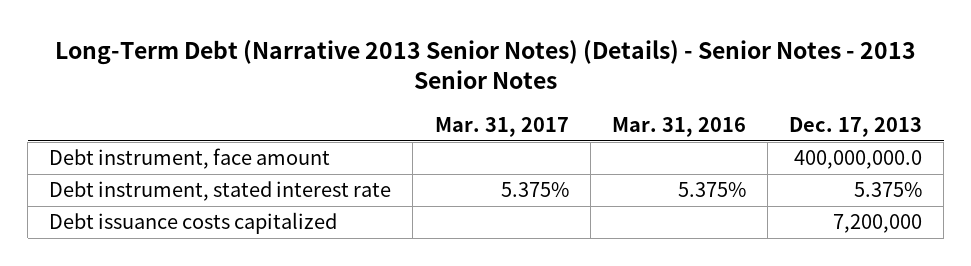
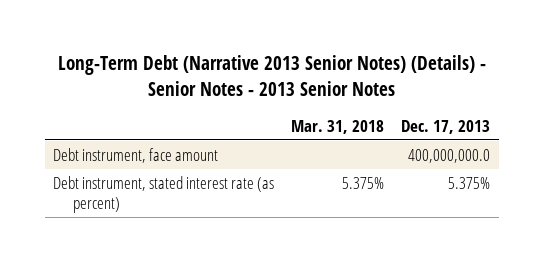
[434,117,569,138] Mar. 31, 2017 -> none
[611,117,746,138] Mar. 31, 2016 -> none
none -> [291,119,385,134] Mar. 31, 2018
[49,212,338,235] Debt issuance costs capitalized -> none
[49,181,392,202] Debt instrument, stated interest rate -> [53,175,275,213] Debt instrument, stated interest rate (as percent)

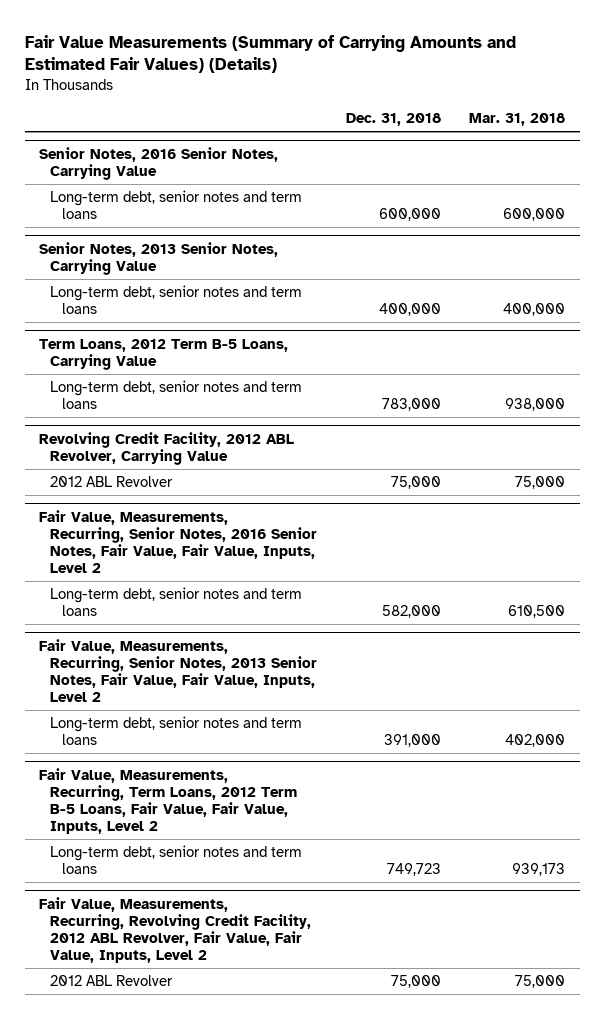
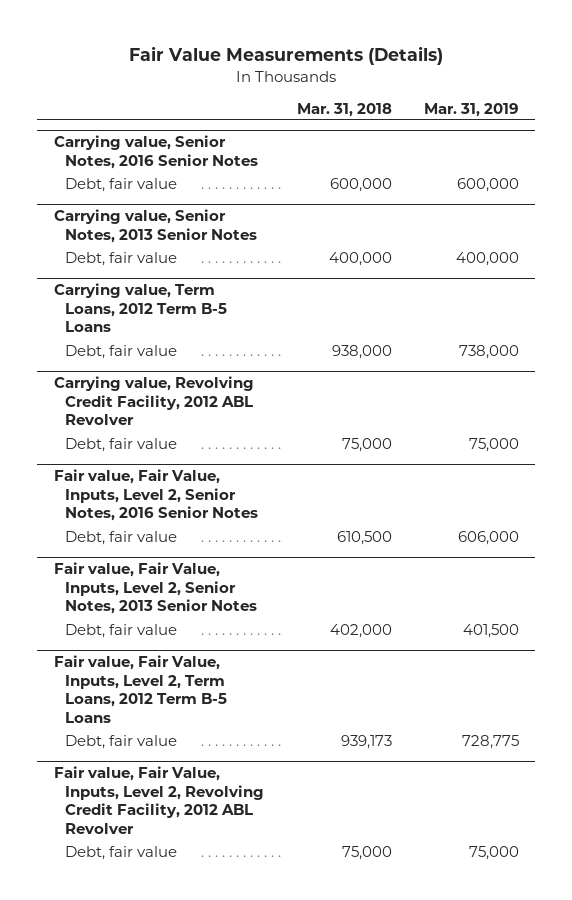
[25,34,517,74] Fair Value Measurements (Summary of Carrying Amounts and Estimated Fair Values) (Details) -> [129,46,444,66] Fair Value Measurements (Details)
[345,112,441,126] Dec. 31, 2018 -> none
none -> [423,102,519,117] Mar. 31, 2019
[50,476,174,488] 2012 ABL Revolver -> none
[50,716,303,746] Long-term debt, senior notes and term loans -> none
[50,975,174,987] 2012 ABL Revolver -> none
[39,146,279,180] Senior Notes, 2016 Senior Notes, Carrying Value -> [53,135,259,169] Carrying value, Senior Notes, 2016 Senior Notes
[50,190,303,220] Long-term debt, senior notes and term loans -> [65,177,178,192] Debt, fair value
[39,241,279,275] Senior Notes, 2013 Senior Notes, Carrying Value -> [53,209,258,243] Carrying value, Senior Notes, 2013 Senior Notes
[50,285,303,315] Long-term debt, senior notes and term loans -> [65,251,178,266] Debt, fair value
[39,338,289,370] Term Loans, 2012 Term B-5 Loans, Carrying Value -> [53,283,228,333] Carrying value, Term Loans, 2012 Term B-5 Loans
[50,380,303,410] Long-term debt, senior notes and term loans -> [65,344,178,359] Debt, fair value
[39,431,295,465] Revolving Credit Facility, 2012 ABL Revolver, Carrying Value -> [53,376,254,426] Carrying value, Revolving Credit Facility, 2012 ABL Revolver
none -> [65,437,178,452] Debt, fair value
[39,509,318,573] Fair Value, Measurements, Recurring, Senior Notes, 2016 Senior Notes, Fair Value, Fair Value, Inputs, Level 2 -> [53,469,259,522] Fair value, Fair Value, Inputs, Level 2, Senior Notes, 2016 Senior Notes
[50,587,303,617] Long-term debt, senior notes and term loans -> [65,530,178,545] Debt, fair value
[39,638,318,702] Fair Value, Measurements, Recurring, Senior Notes, 2013 Senior Notes, Fair Value, Fair Value, Inputs, Level 2 -> [53,562,258,615] Fair value, Fair Value, Inputs, Level 2, Senior Notes, 2013 Senior Notes
none -> [65,623,178,638] Debt, fair value
[39,767,298,834] Fair Value, Measurements, Recurring, Term Loans, 2012 Term B-5 Loans, Fair Value, Fair Value, Inputs, Level 2 -> [53,655,228,724] Fair value, Fair Value, Inputs, Level 2, Term Loans, 2012 Term B-5 Loans
[50,845,303,875] Long-term debt, senior notes and term loans -> [65,734,178,749] Debt, fair value
[39,896,312,963] Fair Value, Measurements, Recurring, Revolving Credit Facility, 2012 ABL Revolver, Fair Value, Fair Value, Inputs, Level 2 -> [53,766,265,835] Fair value, Fair Value, Inputs, Level 2, Revolving Credit Facility, 2012 ABL Revolver
none -> [65,845,178,860] Debt, fair value

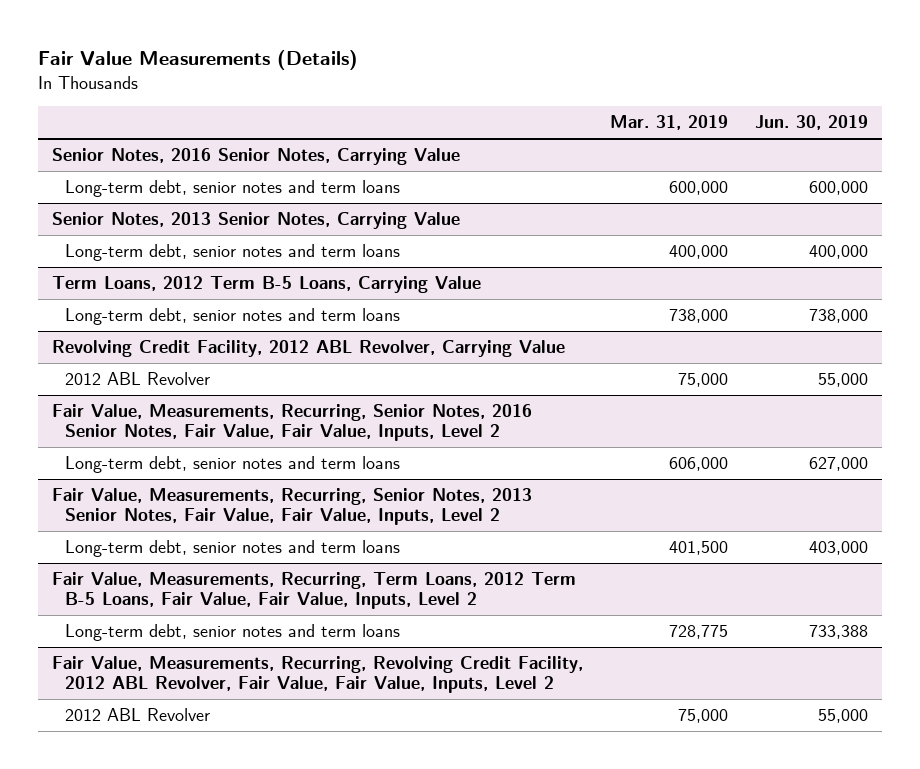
[296,102,392,117] Mar. 31, 2018 -> none
none -> [755,115,869,131] Jun. 30, 2019
[65,437,178,452] Debt, fair value -> none
[65,530,178,545] Debt, fair value -> none
[65,845,178,860] Debt, fair value -> none
[53,135,259,169] Carrying value, Senior Notes, 2016 Senior Notes -> [51,147,460,165] Senior Notes, 2016 Senior Notes, Carrying Value
[65,177,178,192] Debt, fair value -> [64,179,400,197] Long-term debt, senior notes and term loans
[53,209,258,243] Carrying value, Senior Notes, 2013 Senior Notes -> [51,211,460,229] Senior Notes, 2013 Senior Notes, Carrying Value
[65,251,178,266] Debt, fair value -> [64,243,400,261] Long-term debt, senior notes and term loans
[53,283,228,333] Carrying value, Term Loans, 2012 Term B-5 Loans -> [51,275,481,293] Term Loans, 2012 Term B-5 Loans, Carrying Value
[65,344,178,359] Debt, fair value -> [64,307,400,325] Long-term debt, senior notes and term loans
[53,376,254,426] Carrying value, Revolving Credit Facility, 2012 ABL Revolver -> [51,339,565,357] Revolving Credit Facility, 2012 ABL Revolver, Carrying Value
none -> [64,371,210,385] 2012 ABL Revolver
[53,469,259,522] Fair value, Fair Value, Inputs, Level 2, Senior Notes, 2016 Senior Notes -> [51,403,532,442] Fair Value, Measurements, Recurring, Senior Notes, 2016 Senior Notes, Fair Value, Fair Value, Inputs, Level 2
none -> [64,455,400,473] Long-term debt, senior notes and term loans
[53,562,258,615] Fair value, Fair Value, Inputs, Level 2, Senior Notes, 2013 Senior Notes -> [51,487,532,526] Fair Value, Measurements, Recurring, Senior Notes, 2013 Senior Notes, Fair Value, Fair Value, Inputs, Level 2
[65,623,178,638] Debt, fair value -> [64,539,400,557] Long-term debt, senior notes and term loans
[53,655,228,724] Fair value, Fair Value, Inputs, Level 2, Term Loans, 2012 Term B-5 Loans -> [51,571,576,610] Fair Value, Measurements, Recurring, Term Loans, 2012 Term B-5 Loans, Fair Value, Fair Value, Inputs, Level 2
[65,734,178,749] Debt, fair value -> [64,623,400,641] Long-term debt, senior notes and term loans
[53,766,265,835] Fair value, Fair Value, Inputs, Level 2, Revolving Credit Facility, 2012 ABL Revolver -> [51,655,583,694] Fair Value, Measurements, Recurring, Revolving Credit Facility, 2012 ABL Revolver, Fair Value, Fair Value, Inputs, Level 2
none -> [64,707,210,721] 2012 ABL Revolver

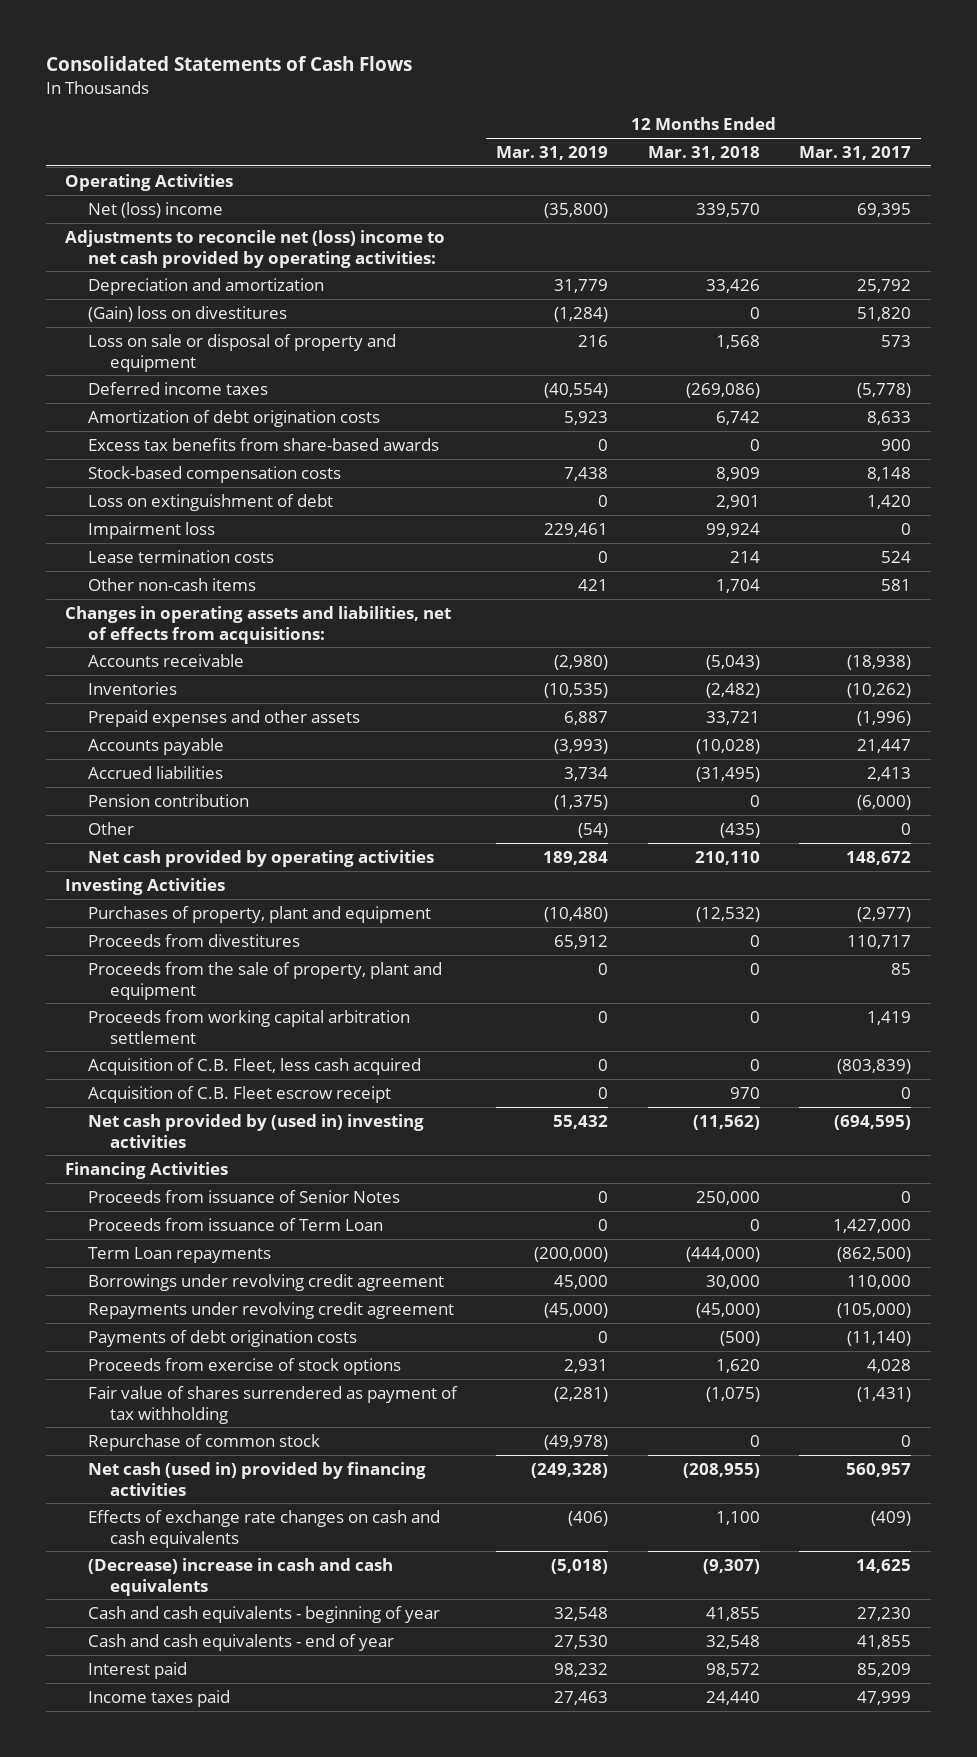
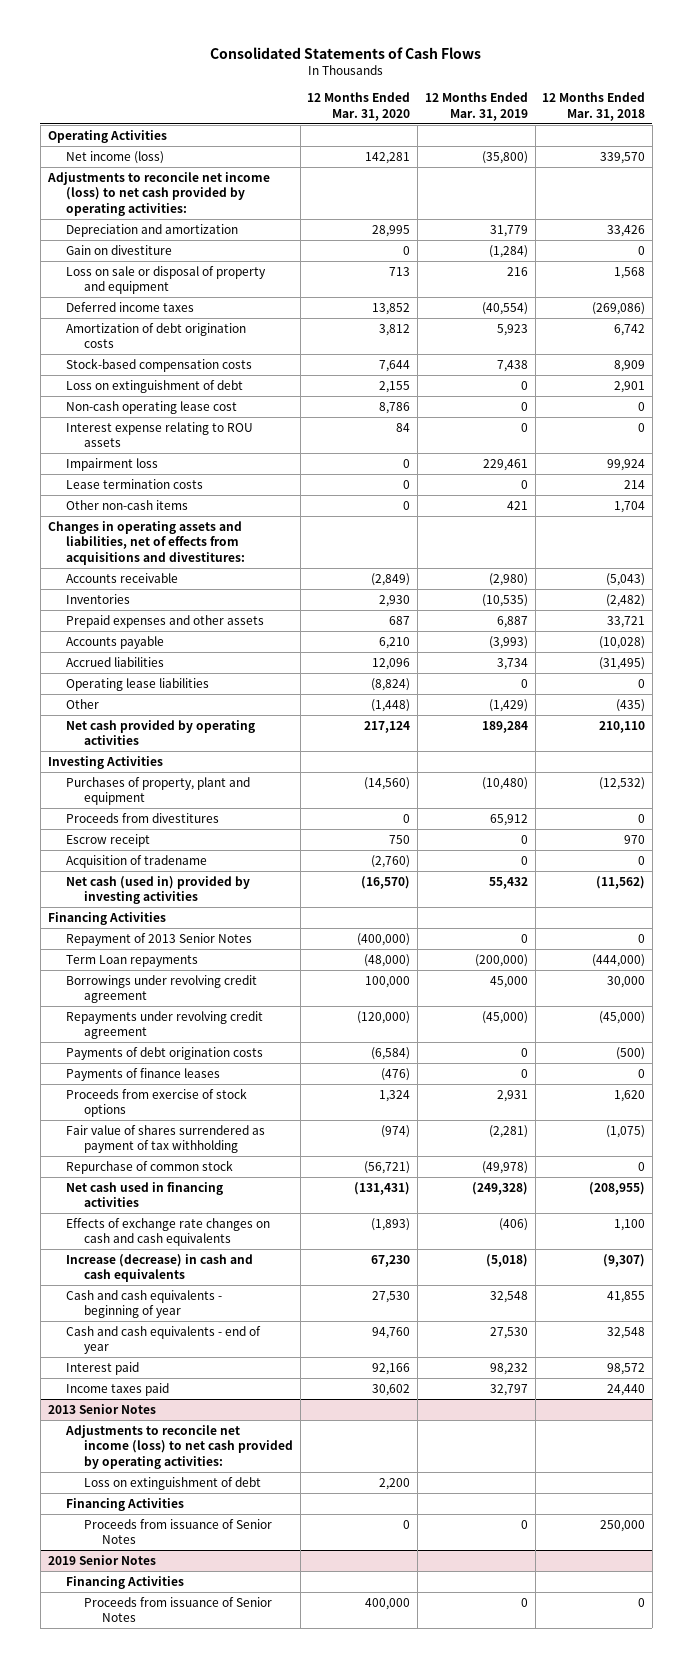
[799,145,912,160] Mar. 31, 2017 -> none
none -> [307,92,411,121] 12 Months Ended Mar. 31, 2020
[87,201,223,218] Net (loss) income -> [65,150,164,164] Net income (loss)
[65,229,446,268] Adjustments to reconcile net (loss) income to net cash provided by operating activities: -> [46,171,270,216] Adjustments to reconcile net income (loss) to net cash provided by operating activities:
[87,305,287,322] (Gain) loss on divestitures -> [65,244,172,255] Gain on divestiture
[87,437,439,451] Excess tax benefits from share-based awards -> none
none -> [65,400,237,414] Non-cash operating lease cost
none -> [65,421,253,448] Interest expense relating to ROU assets
[65,605,452,644] Changes in operating assets and liabilities, net of effects from acquisitions: -> [47,520,245,565] Changes in operating assets and liabilities, net of effects from acquisitions and divestitures:
[87,793,249,807] Pension contribution -> none
none -> [65,677,209,691] Operating lease liabilities
[578,822,609,838] (54) -> [488,698,528,712] (1,429)
[87,961,442,1000] Proceeds from the sale of property, plant and equipment -> none
[87,1009,410,1044] Proceeds from working capital arbitration settlement -> none
[87,1057,421,1075] Acquisition of C.B. Fleet, less cash acquired -> none
[87,1085,391,1103] Acquisition of C.B. Fleet escrow receipt -> none
none -> [65,833,150,847] Escrow receipt
none -> [65,854,207,868] Acquisition of tradename
[87,1113,424,1148] Net cash provided by (used in) investing activities -> [65,875,250,905] Net cash (used in) provided by investing activities
[87,1189,400,1203] Proceeds from issuance of Senior Notes -> none
[87,1217,383,1231] Proceeds from issuance of Term Loan -> none
none -> [65,932,252,946] Repayment of 2013 Senior Notes
none -> [65,1067,220,1081] Payments of finance leases
[87,1461,426,1496] Net cash (used in) provided by financing activities -> [65,1181,223,1208] Net cash used in financing activities
[87,1557,393,1596] (Decrease) increase in cash and cash equivalents -> [65,1253,253,1283] Increase (decrease) in cash and cash equivalents
[554,1690,609,1705] 27,463 -> [489,1383,528,1396] 32,797
none -> [47,1403,156,1414] 2013 Senior Notes
none -> [64,1424,294,1469] Adjustments to reconcile net income (loss) to net cash provided by operating activities:
none -> [84,1476,262,1490] Loss on extinguishment of debt
none -> [65,1497,184,1511] Financing Activities
none -> [84,1518,273,1545] Proceeds from issuance of Senior Notes
none -> [47,1554,156,1565] 2019 Senior Notes
none -> [65,1575,184,1589] Financing Activities
none -> [84,1596,273,1623] Proceeds from issuance of Senior Notes

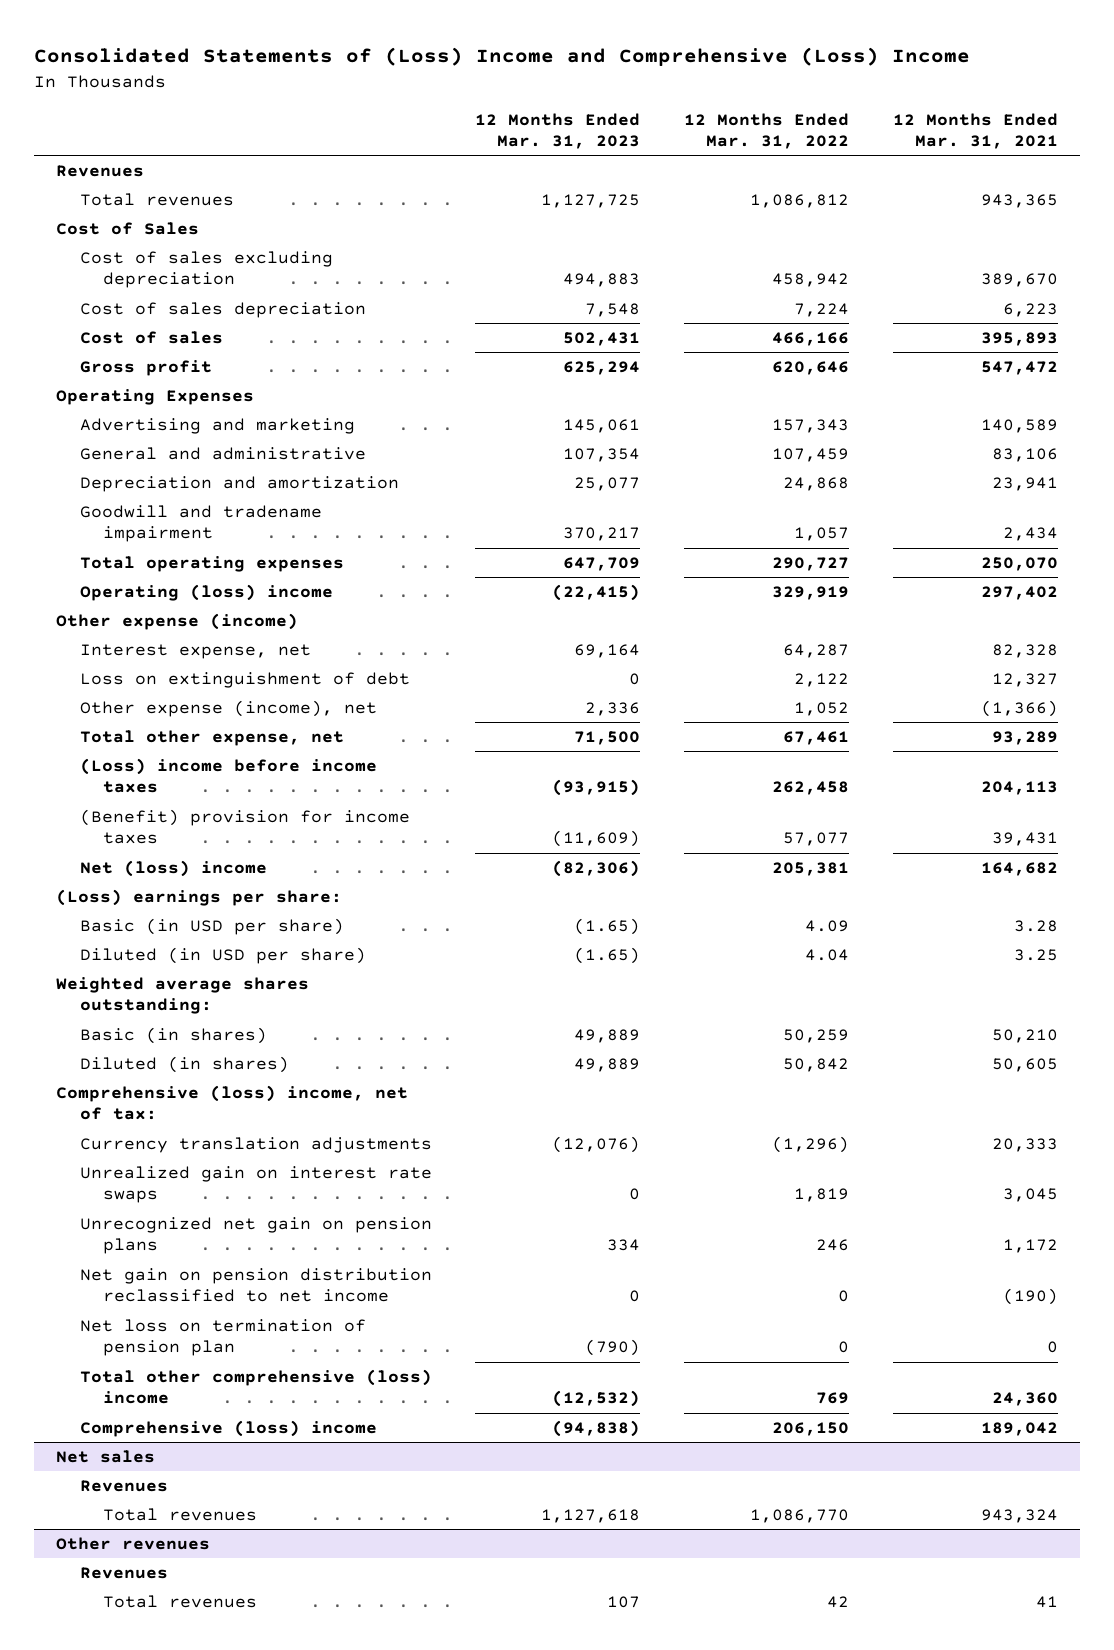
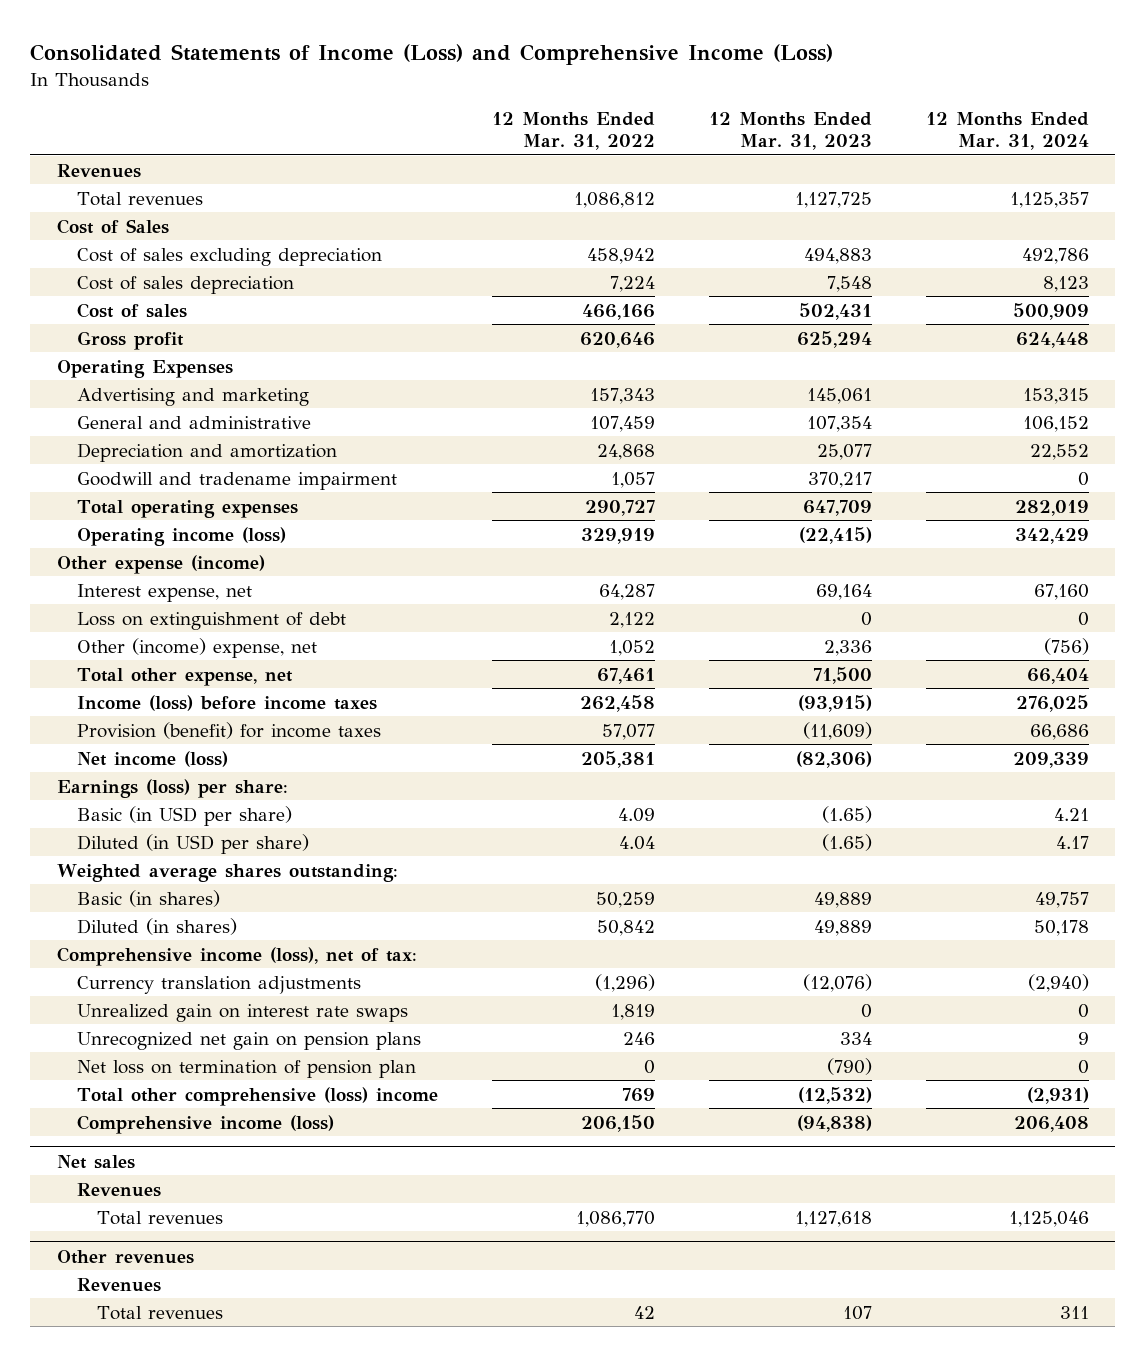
[34,47,971,67] Consolidated Statements of (Loss) Income and Comprehensive (Loss) Income -> [30,44,834,66] Consolidated Statements of Income (Loss) and Comprehensive Income (Loss)
[893,112,1059,150] 12 Months Ended Mar. 31, 2021 -> none
none -> [925,112,1089,151] 12 Months Ended Mar. 31, 2024
[79,583,333,601] Operating (loss) income -> [77,526,287,546] Operating income (loss)
[79,699,377,717] Other expense (income), net -> [77,637,318,658] Other (income) expense, net
[79,757,377,794] (Loss) income before income taxes -> [77,694,378,711] Income (loss) before income taxes
[79,808,410,845] (Benefit) provision for income taxes -> [77,721,382,739] Provision (benefit) for income taxes
[79,859,267,877] Net (loss) income -> [77,750,229,767] Net income (loss)
[56,888,343,906] (Loss) earnings per share: -> [57,778,289,798] Earnings (loss) per share:
[56,1084,409,1121] Comprehensive (loss) income, net of tax: -> [57,946,418,966] Comprehensive income (loss), net of tax:
[79,1267,432,1303] Net gain on pension distribution reclassified to net income -> none
[79,1419,377,1437] Comprehensive (loss) income -> [77,1114,335,1134] Comprehensive income (loss)

